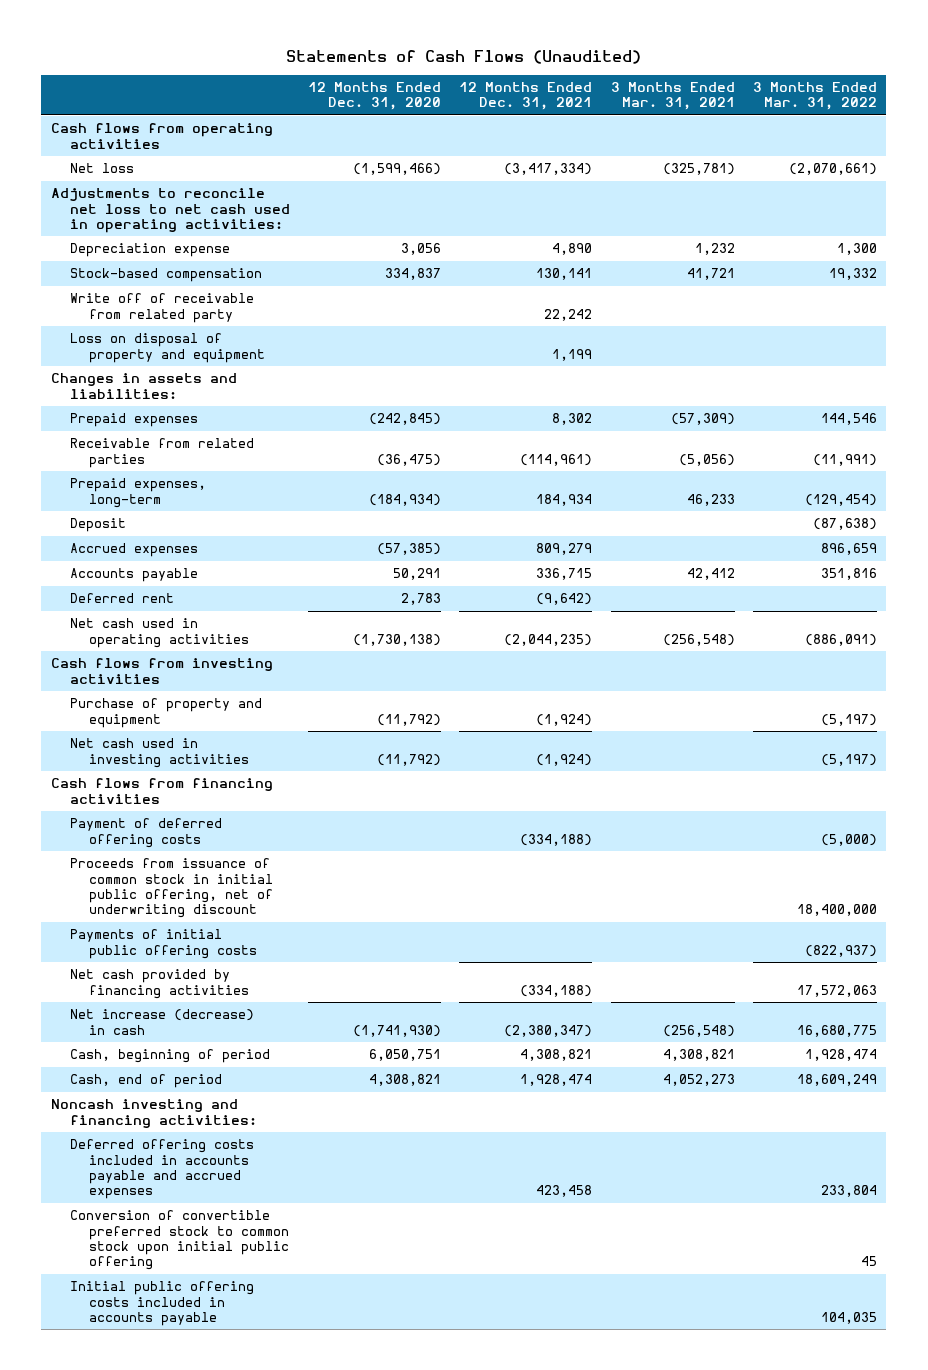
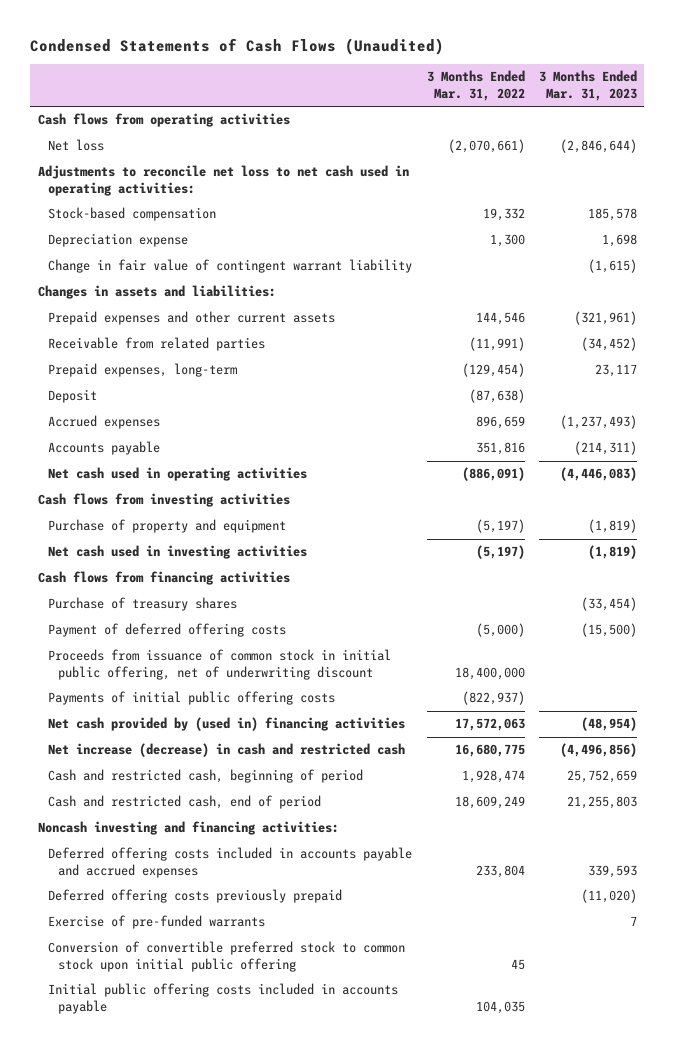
[285,49,641,64] Statements of Cash Flows (Unaudited) -> [30,37,445,55] Condensed Statements of Cash Flows (Unaudited)
[308,82,442,111] 12 Months Ended Dec. 31, 2020 -> none
[459,82,593,111] 12 Months Ended Dec. 31, 2021 -> none
[610,82,735,111] 3 Months Ended Mar. 31, 2021 -> none
none -> [539,70,638,101] 3 Months Ended Mar. 31, 2023
[69,293,254,323] Write off of receivable from related party -> none
[69,333,265,363] Loss on disposal of property and equipment -> none
[69,243,230,258] Depreciation expense -> [47,233,188,248] Depreciation expense
none -> [47,259,412,274] Change in fair value of contingent warrant liability
[69,413,198,428] Prepaid expenses -> [47,311,335,326] Prepaid expenses and other current assets
[69,593,174,604] Deferred rent -> none
none -> [47,597,237,612] Purchase of treasury shares
[69,969,249,999] Net cash provided by financing activities -> [47,717,405,732] Net cash provided by (used in) financing activities
[69,1009,254,1035] Net increase (decrease) in cash -> [47,743,405,758] Net increase (decrease) in cash and restricted cash
[69,1049,270,1064] Cash, beginning of period -> [47,769,363,784] Cash and restricted cash, beginning of period
[69,1074,222,1089] Cash, end of period -> [47,795,321,810] Cash and restricted cash, end of period
none -> [47,889,342,904] Deferred offering costs previously prepaid
none -> [47,915,265,930] Exercise of pre-funded warrants

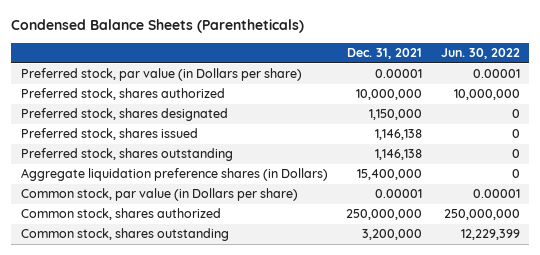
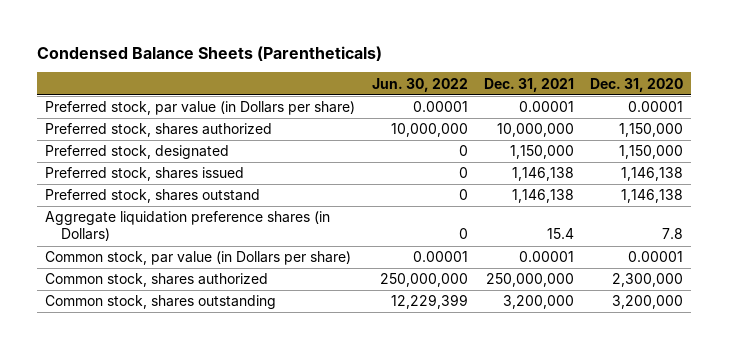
none -> [590,77,684,92] Dec. 31, 2020
[20,108,228,122] Preferred stock, shares designated -> [45,145,230,160] Preferred stock, designated
[20,148,233,162] Preferred stock, shares outstanding -> [45,189,261,204] Preferred stock, shares outstand
[357,169,423,181] 15,400,000 -> [546,228,574,240] 15.4

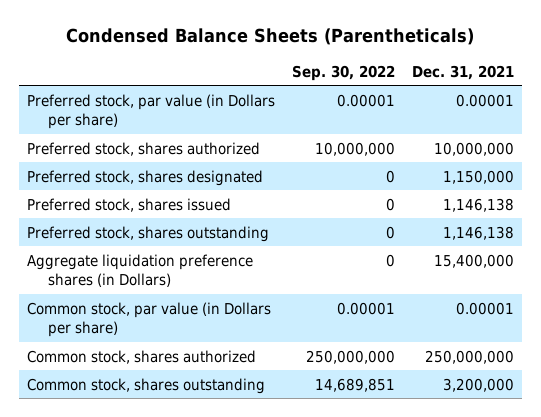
[371,77,468,92] Jun. 30, 2022 -> none
[590,77,684,92] Dec. 31, 2020 -> none
none -> [291,64,395,81] Sep. 30, 2022
[45,145,230,160] Preferred stock, designated -> [27,169,264,186] Preferred stock, shares designated
[45,189,261,204] Preferred stock, shares outstand -> [27,225,270,242] Preferred stock, shares outstanding
[546,228,574,240] 15.4 -> [433,253,514,268] 15,400,000

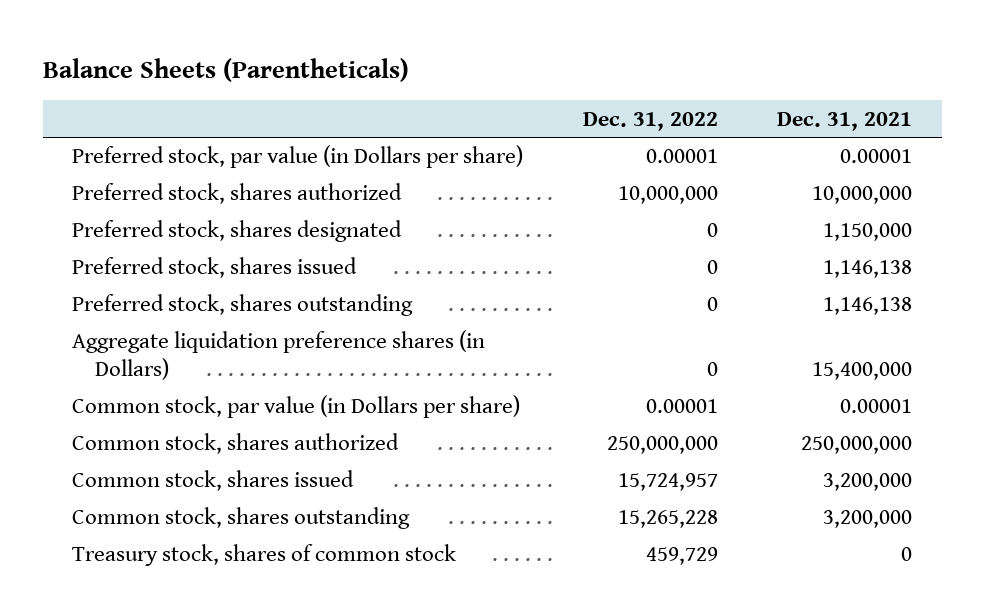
[66,28,475,46] Condensed Balance Sheets (Parentheticals) -> [42,57,409,82] Balance Sheets (Parentheticals)
[291,64,395,81] Sep. 30, 2022 -> none
none -> [582,111,718,131] Dec. 31, 2022
none -> [72,470,355,492] Common stock, shares issued
none -> [72,544,457,567] Treasury stock, shares of common stock

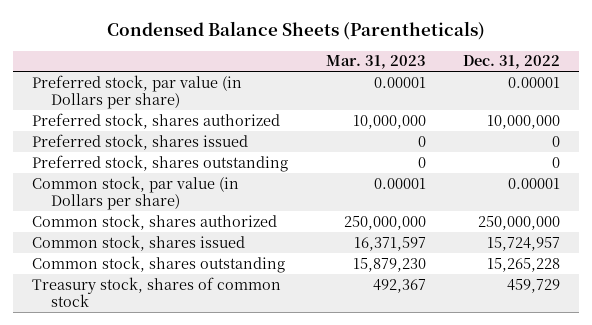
[42,57,409,82] Balance Sheets (Parentheticals) -> [107,20,486,40] Condensed Balance Sheets (Parentheticals)
[777,111,913,131] Dec. 31, 2021 -> none
none -> [325,55,426,70] Mar. 31, 2023
[72,220,403,243] Preferred stock, shares designated -> none
[72,330,486,381] Aggregate liquidation preference shares (in Dollars) -> none

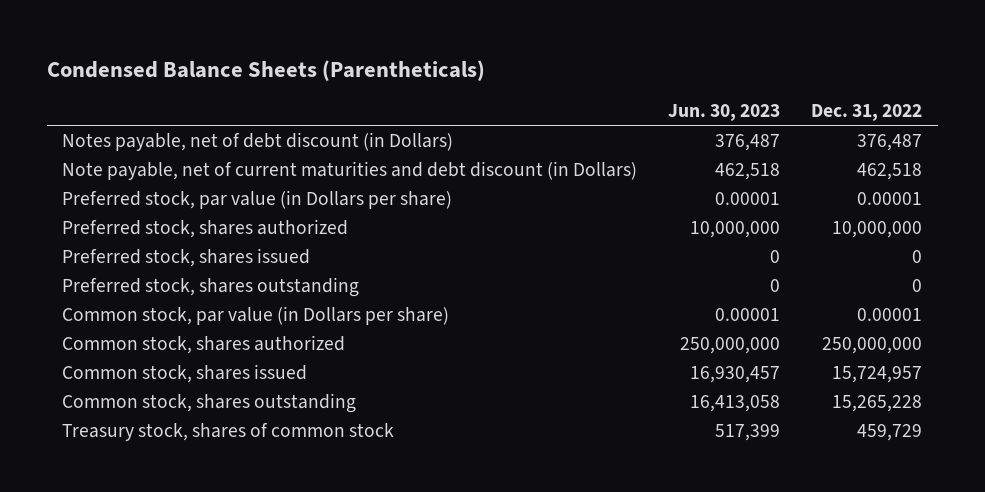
[325,55,426,70] Mar. 31, 2023 -> none
none -> [668,104,781,122] Jun. 30, 2023
none -> [62,131,454,151] Notes payable, net of debt discount (in Dollars)
none -> [62,160,638,180] Note payable, net of current maturities and debt discount (in Dollars)

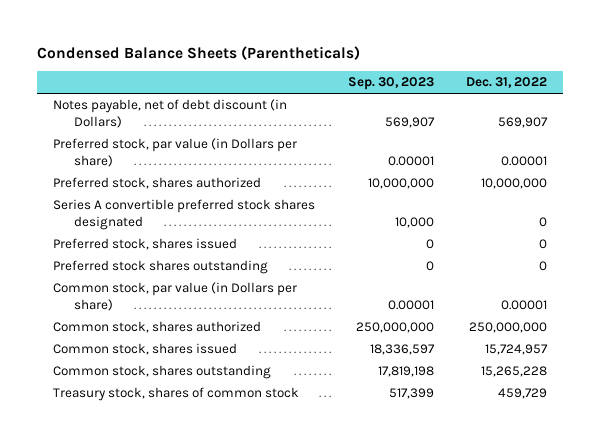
[668,104,781,122] Jun. 30, 2023 -> none
none -> [347,77,434,91] Sep. 30, 2023
[62,160,638,180] Note payable, net of current maturities and debt discount (in Dollars) -> none
[857,133,923,151] 376,487 -> [498,117,549,129] 569,907
none -> [52,199,315,231] Series A convertible preferred stock shares designated
[62,276,360,297] Preferred stock, shares outstanding -> [52,260,268,275] Preferred stock shares outstanding

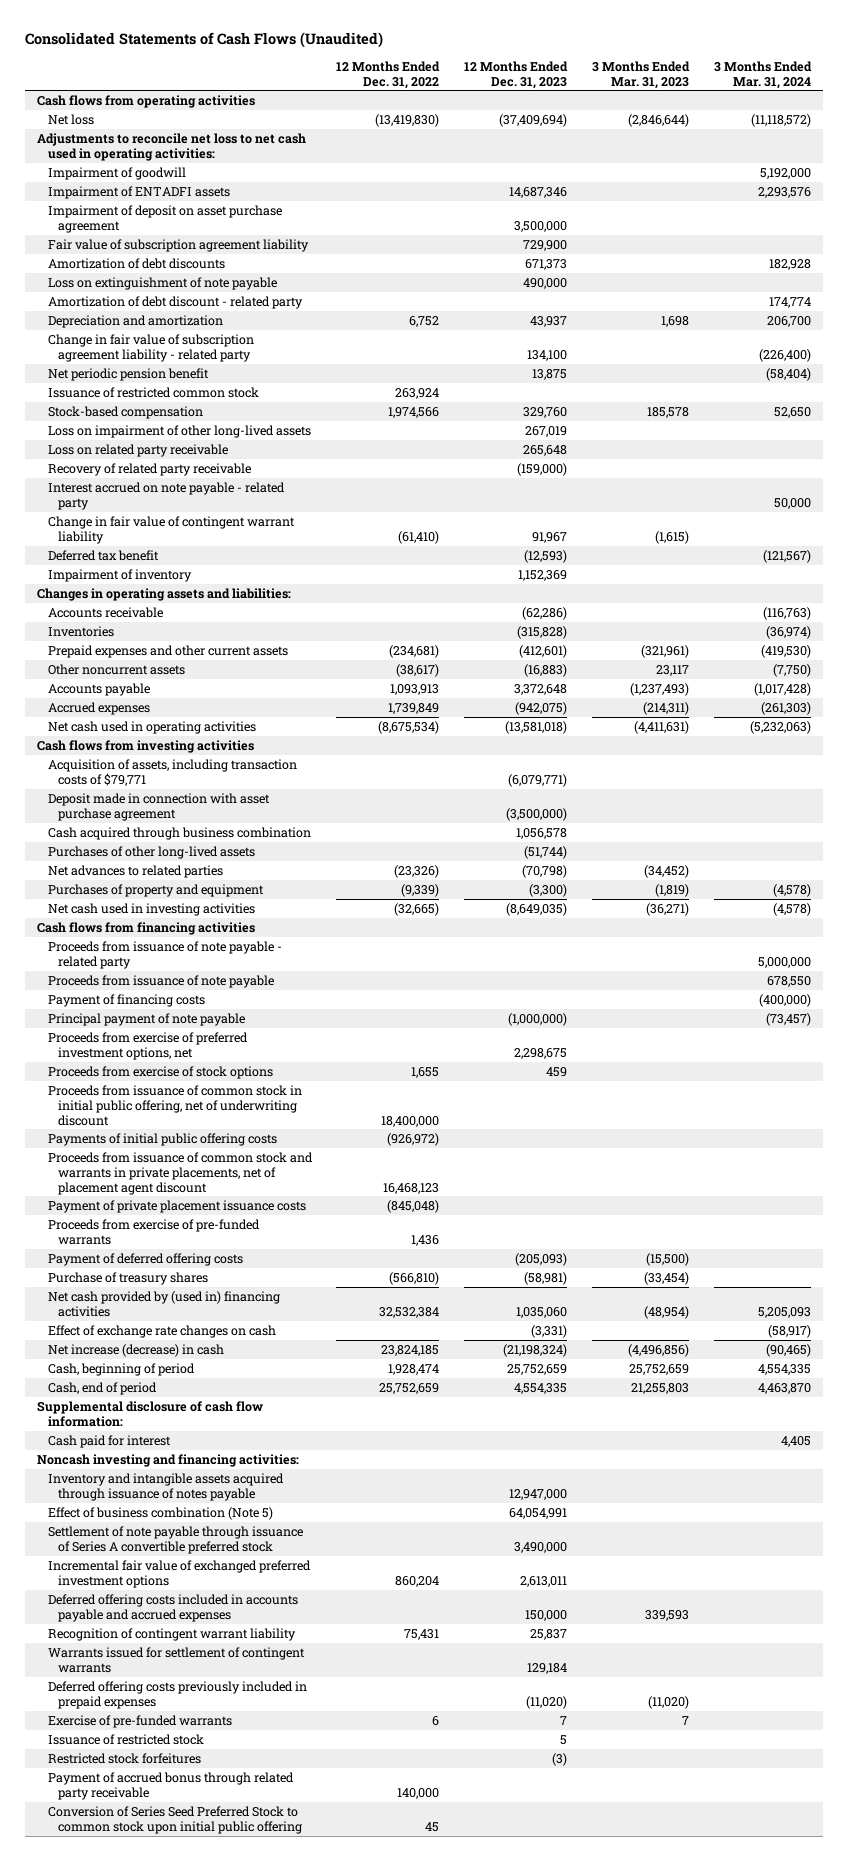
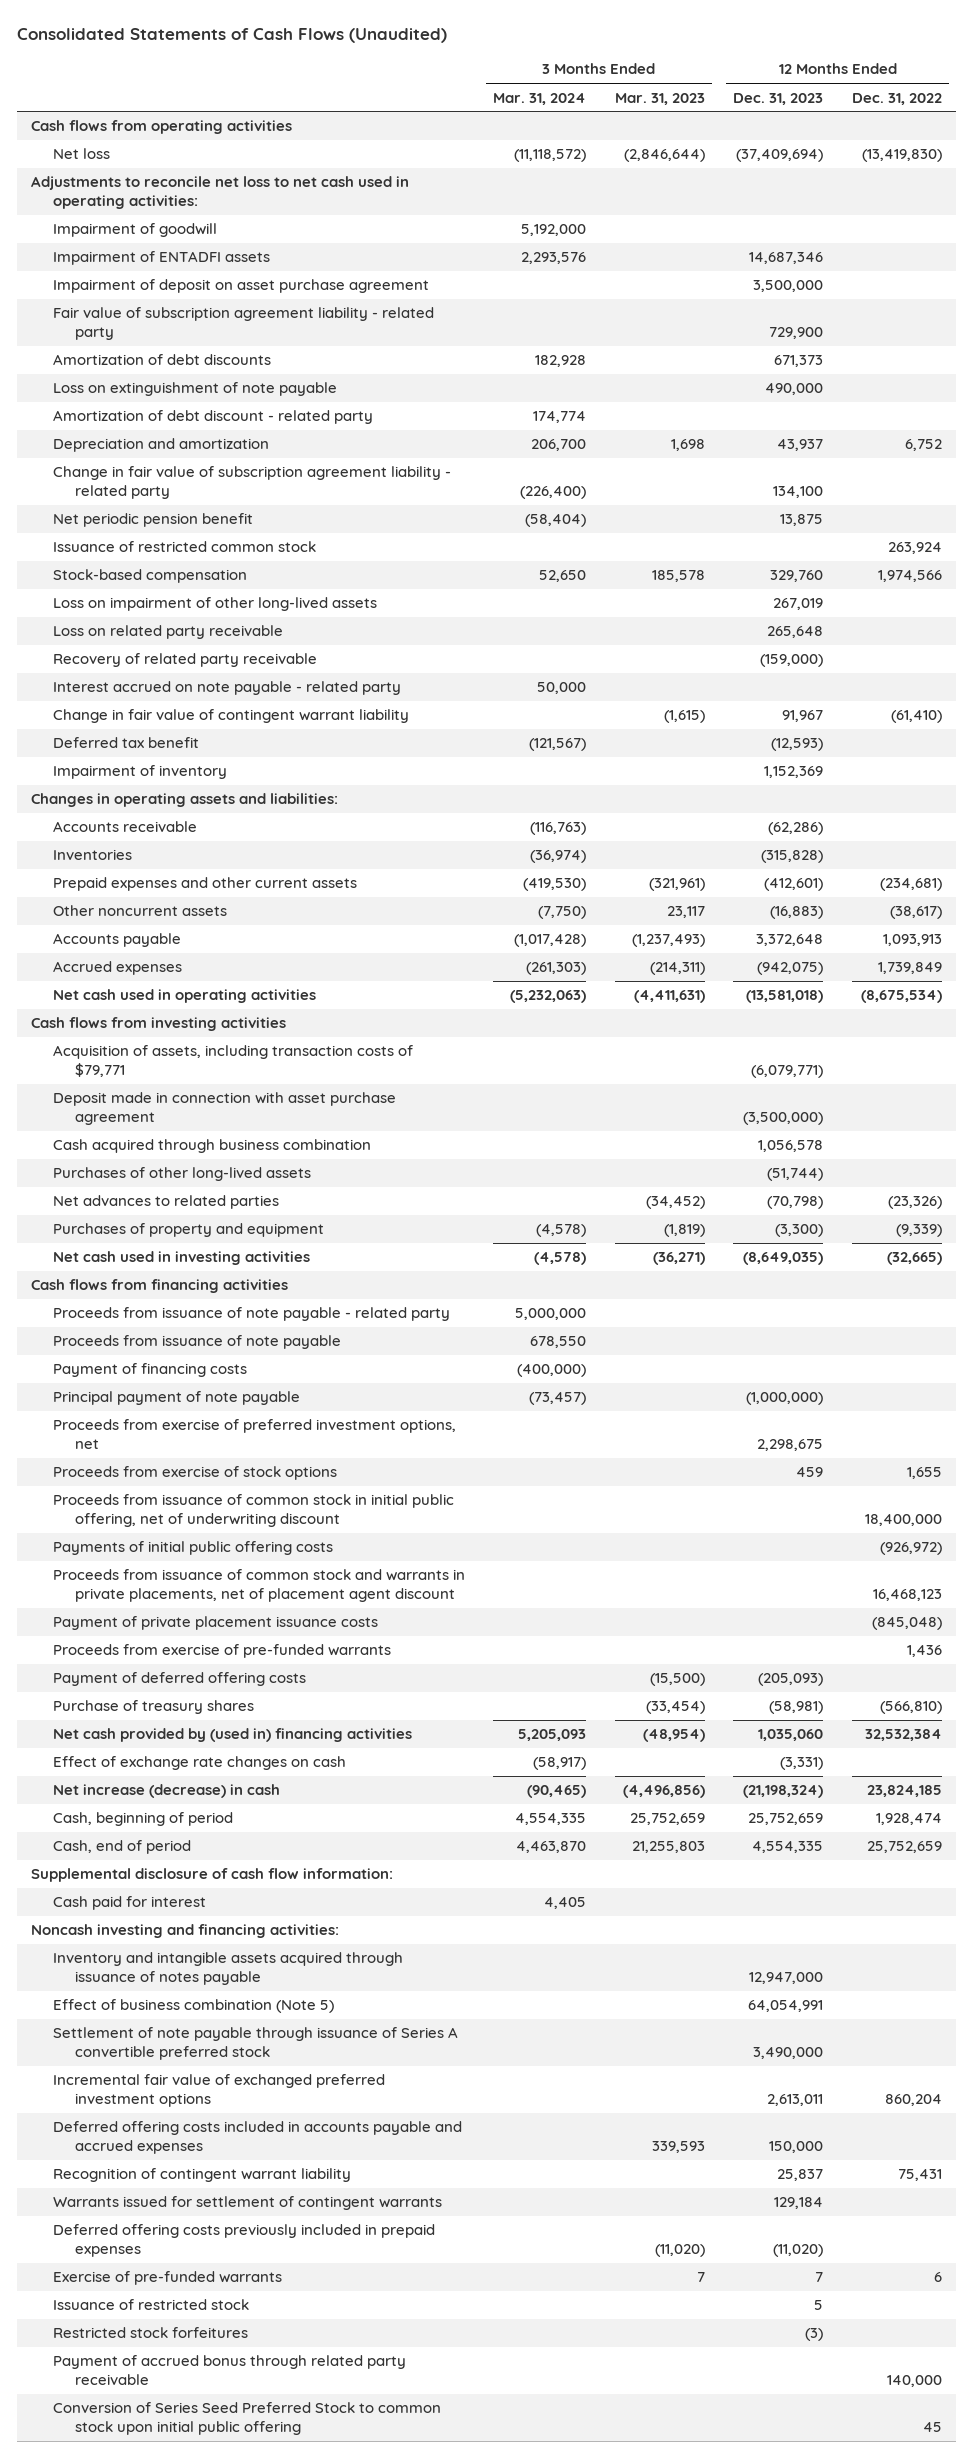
[47,238,309,252] Fair value of subscription agreement liability -> [52,307,434,340] Fair value of subscription agreement liability - related party

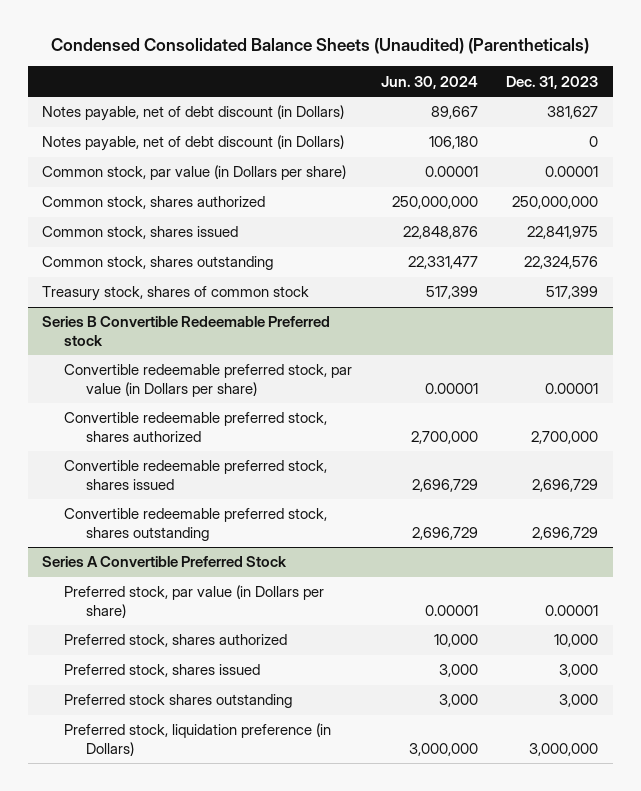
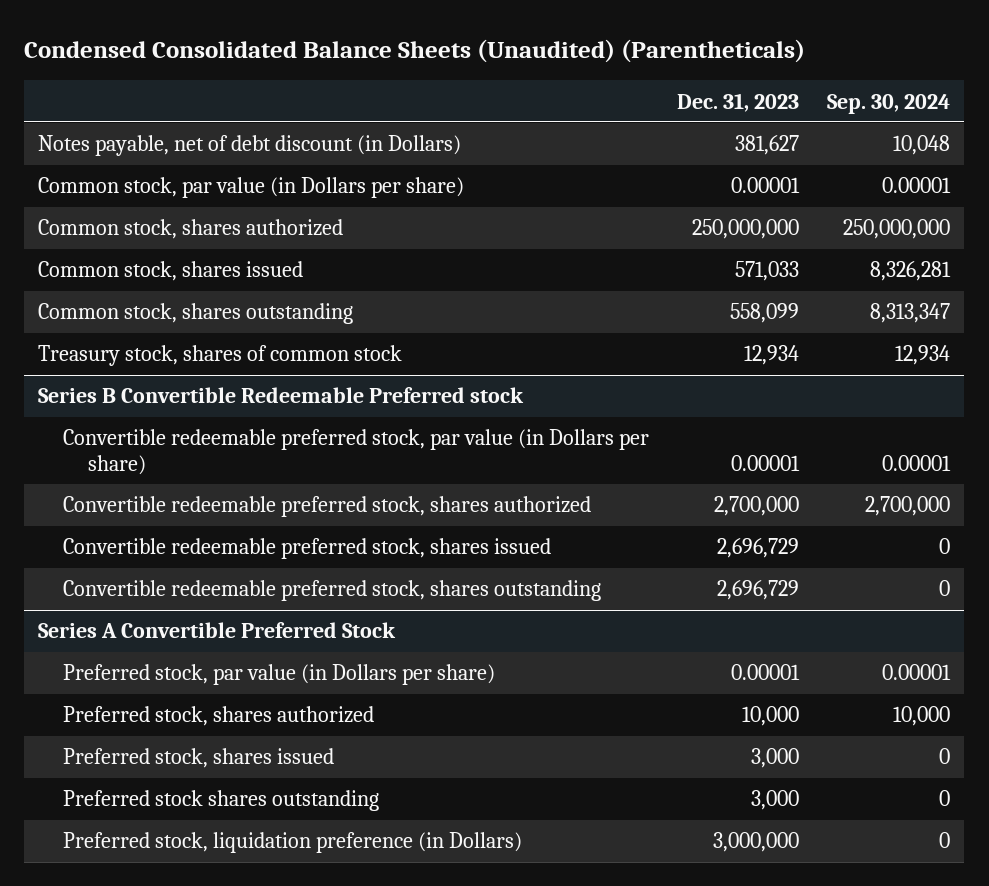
[380,75,478,89] Jun. 30, 2024 -> none
none -> [827,93,951,114] Sep. 30, 2024
[42,135,345,152] Notes payable, net of debt discount (in Dollars) -> none
[527,226,599,240] 22,841,975 -> [735,261,800,282] 571,033
[524,256,599,270] 22,324,576 -> [730,303,800,324] 558,099
[546,286,599,300] 517,399 -> [744,345,800,366] 12,934

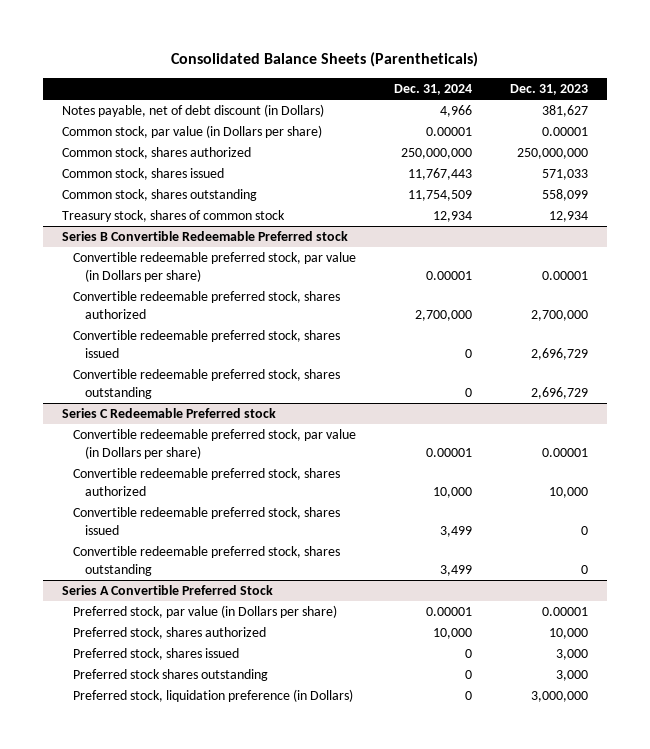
[24,39,806,64] Condensed Consolidated Balance Sheets (Unaudited) (Parentheticals) -> [170,52,478,68] Consolidated Balance Sheets (Parentheticals)
[827,93,951,114] Sep. 30, 2024 -> none
none -> [394,83,473,95] Dec. 31, 2024
none -> [61,408,276,419] Series C Redeemable Preferred stock
none -> [73,429,357,459] Convertible redeemable preferred stock, par value (in Dollars per share)
none -> [73,468,341,496] Convertible redeemable preferred stock, shares authorized
none -> [73,507,341,535] Convertible redeemable preferred stock, shares issued
none -> [73,546,341,576] Convertible redeemable preferred stock, shares outstanding

